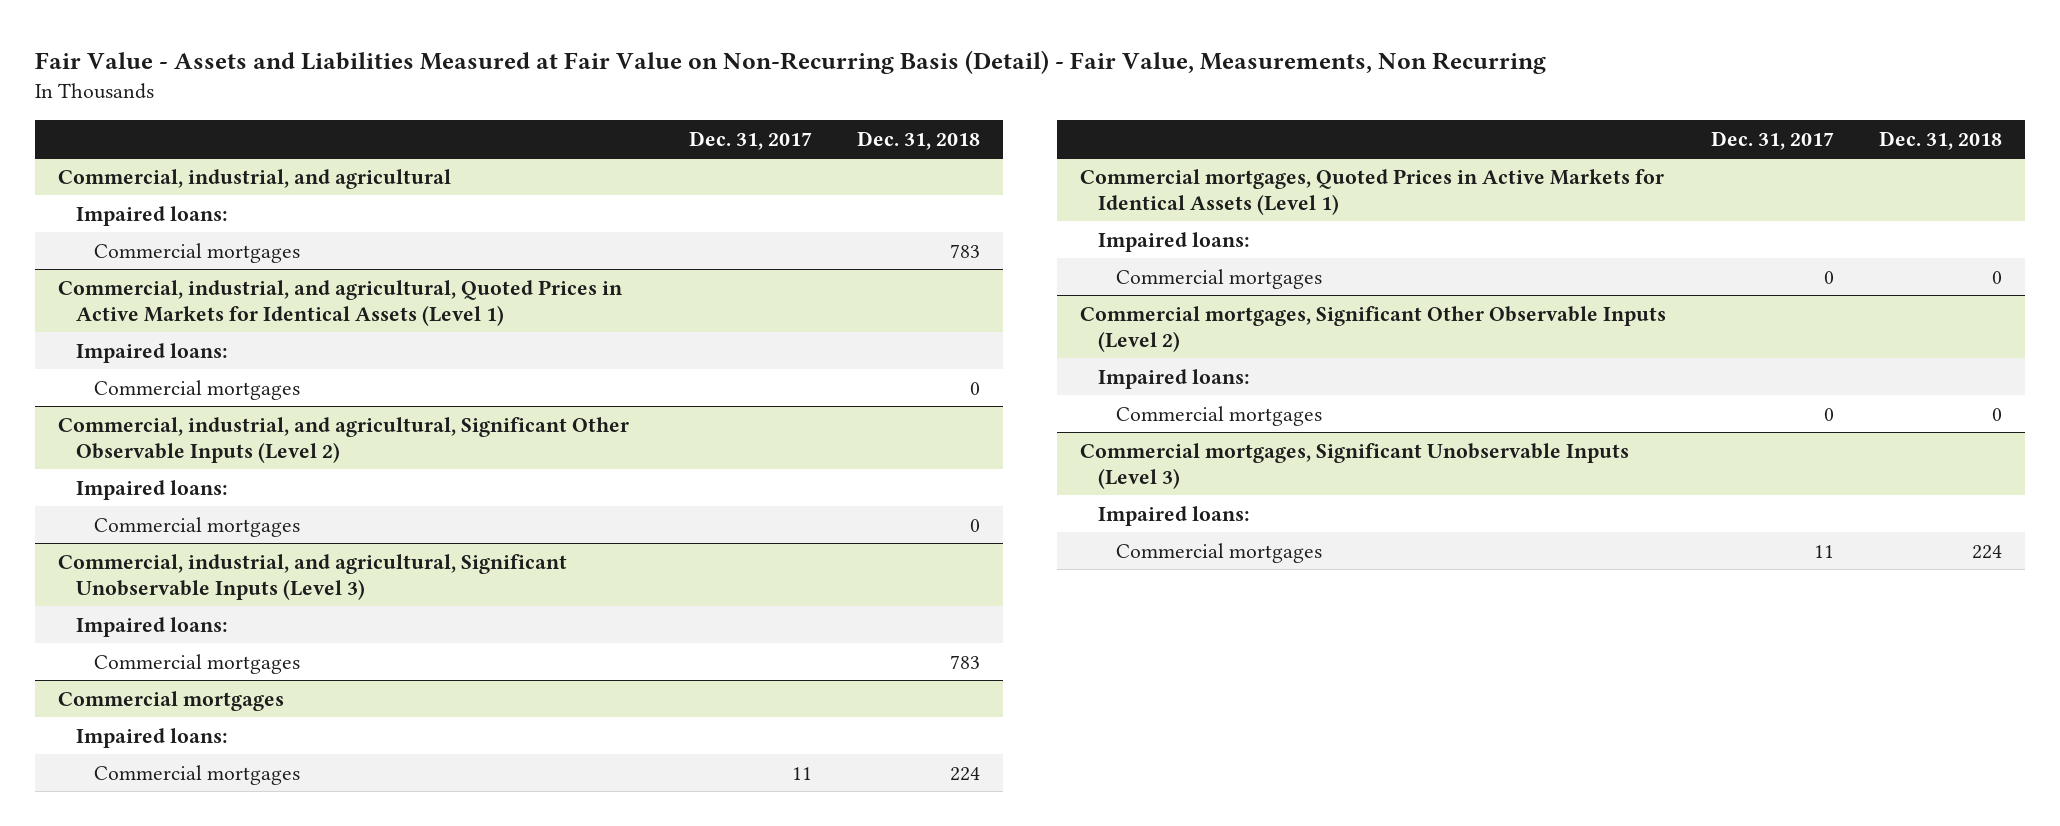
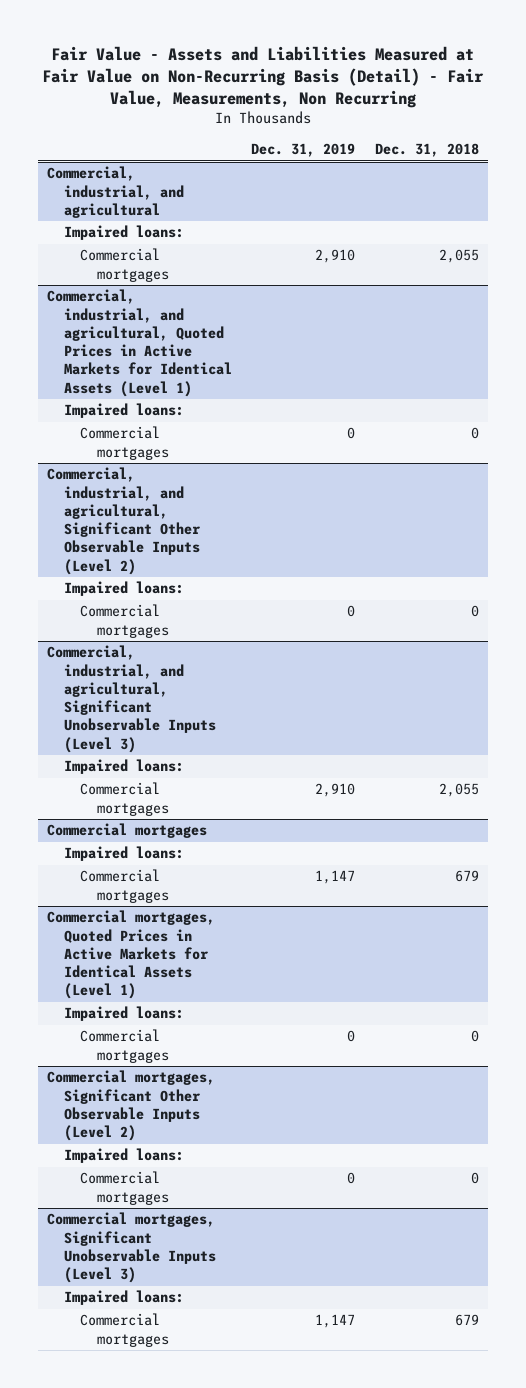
[689,130,813,150] Dec. 31, 2017 -> none
none -> [251,143,356,158] Dec. 31, 2019
[950,243,981,258] 783 -> [438,249,479,264] 2,055
[950,654,981,669] 783 -> [438,783,479,798] 2,055
[950,766,981,781] 224 -> [454,870,479,883] 679
[1972,544,2003,559] 224 -> [454,1314,479,1327] 679

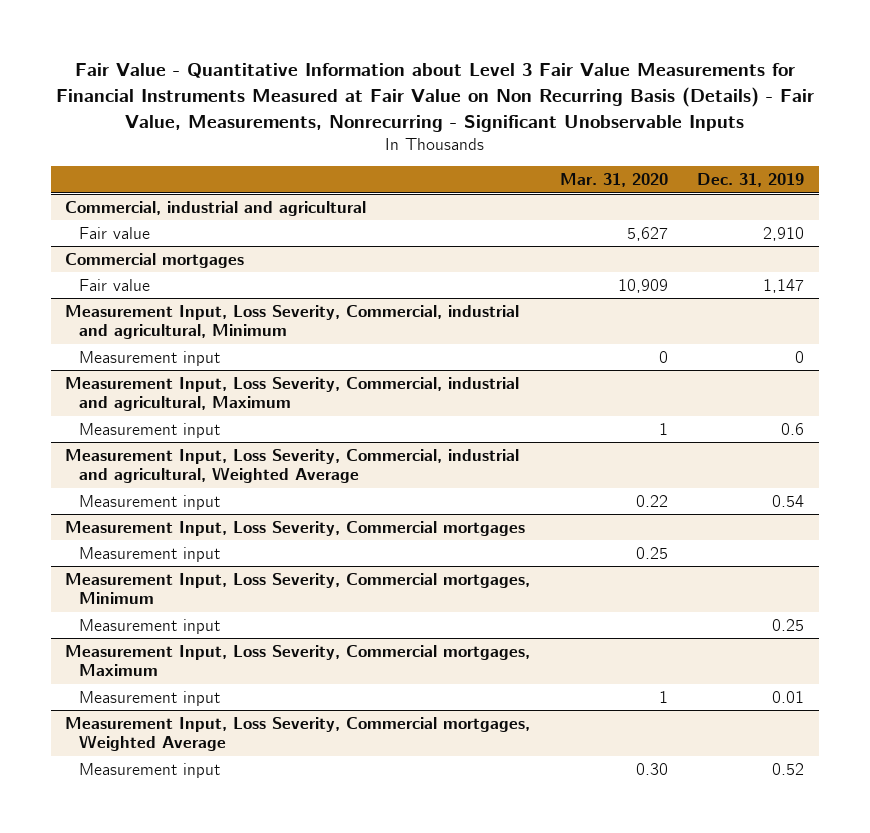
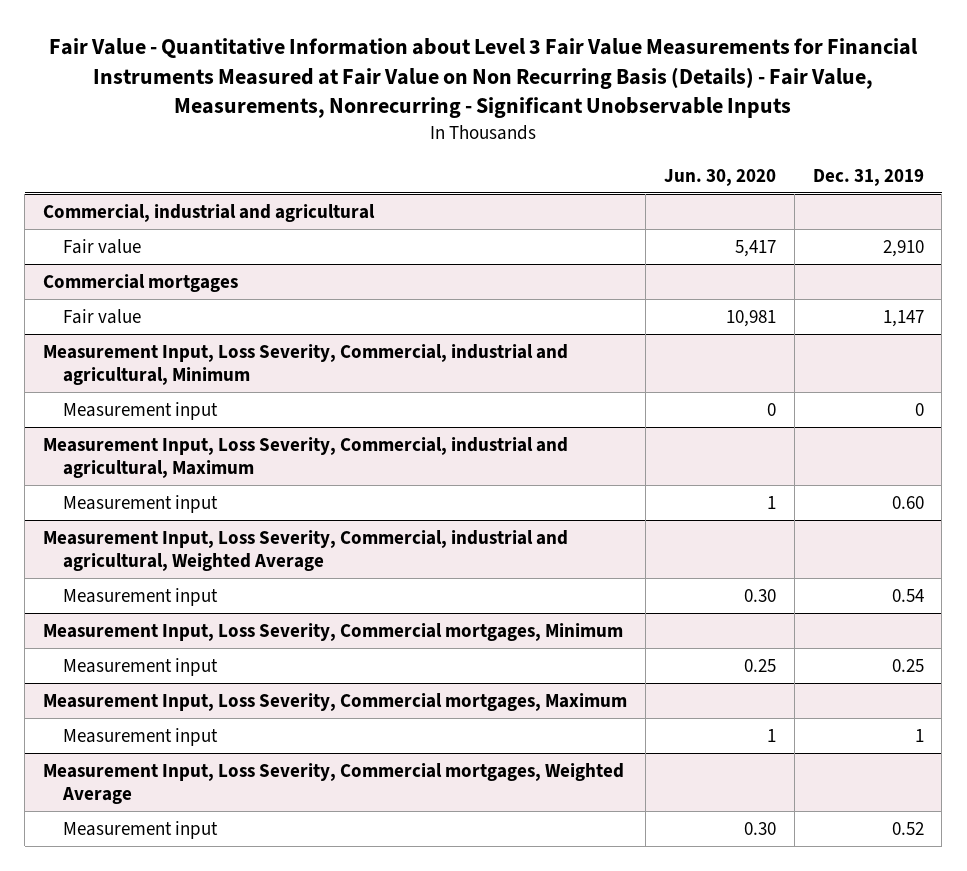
[559,173,668,188] Mar. 31, 2020 -> none
none -> [663,168,776,186] Jun. 30, 2020
[781,422,805,435] 0.6 -> [891,495,924,509] 0.60
[65,520,526,536] Measurement Input, Loss Severity, Commercial mortgages -> none
[79,546,221,562] Measurement input -> none
[772,690,805,703] 0.01 -> [914,728,924,742] 1

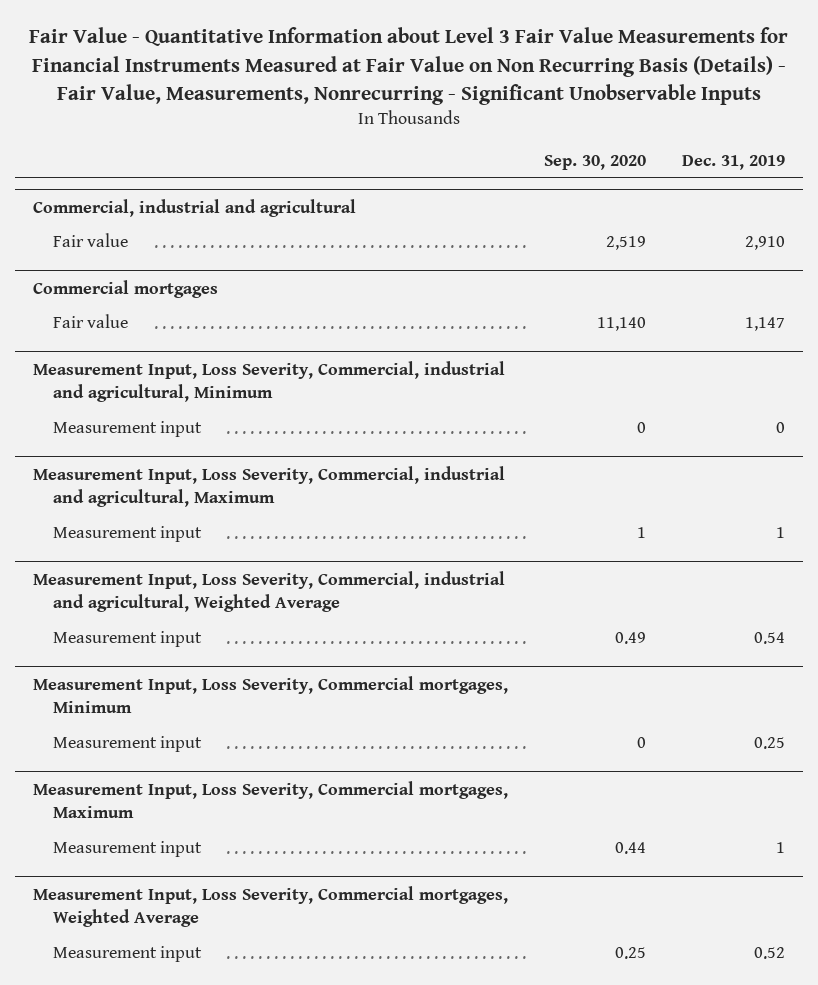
[663,168,776,186] Jun. 30, 2020 -> none
none -> [543,154,646,170] Sep. 30, 2020
[891,495,924,509] 0.60 -> [775,527,785,539] 1

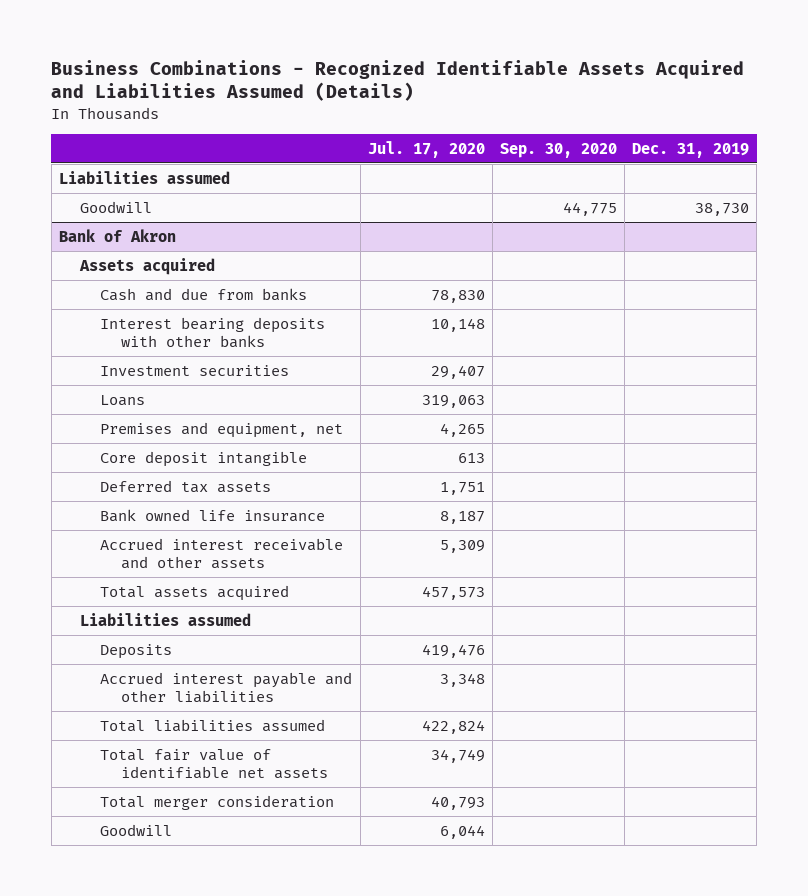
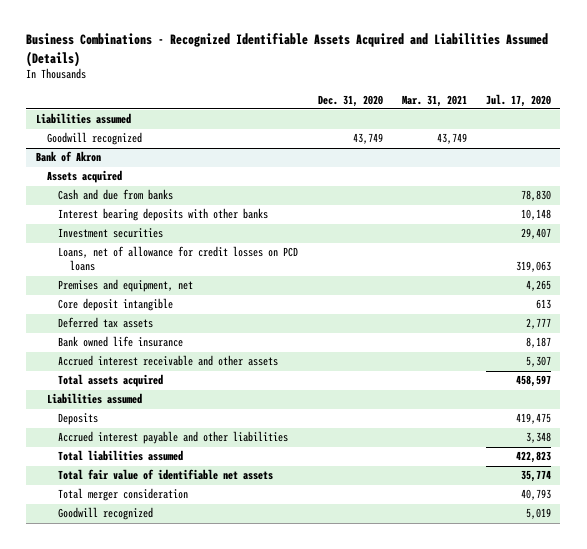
[499,142,617,158] Sep. 30, 2020 -> none
[632,142,750,158] Dec. 31, 2019 -> none
none -> [317,94,383,107] Dec. 31, 2020
none -> [401,94,467,107] Mar. 31, 2021
[79,200,152,213] Goodwill -> [47,132,143,146] Goodwill recognized
[100,394,146,406] Loans -> [58,246,299,272] Loans, net of allowance for credit losses on PCD loans
[439,481,485,495] 1,751 -> [525,318,551,330] 2,777
[439,539,485,553] 5,309 -> [525,356,551,368] 5,307
[421,585,485,600] 457,573 -> [515,375,551,388] 458,597
[421,643,485,658] 419,476 -> [515,413,551,425] 419,475
[421,719,485,734] 422,824 -> [515,451,551,464] 422,823
[430,748,485,763] 34,749 -> [520,470,551,483] 35,774
[100,823,173,836] Goodwill -> [58,507,154,521] Goodwill recognized
[439,824,485,839] 6,044 -> [525,508,551,520] 5,019

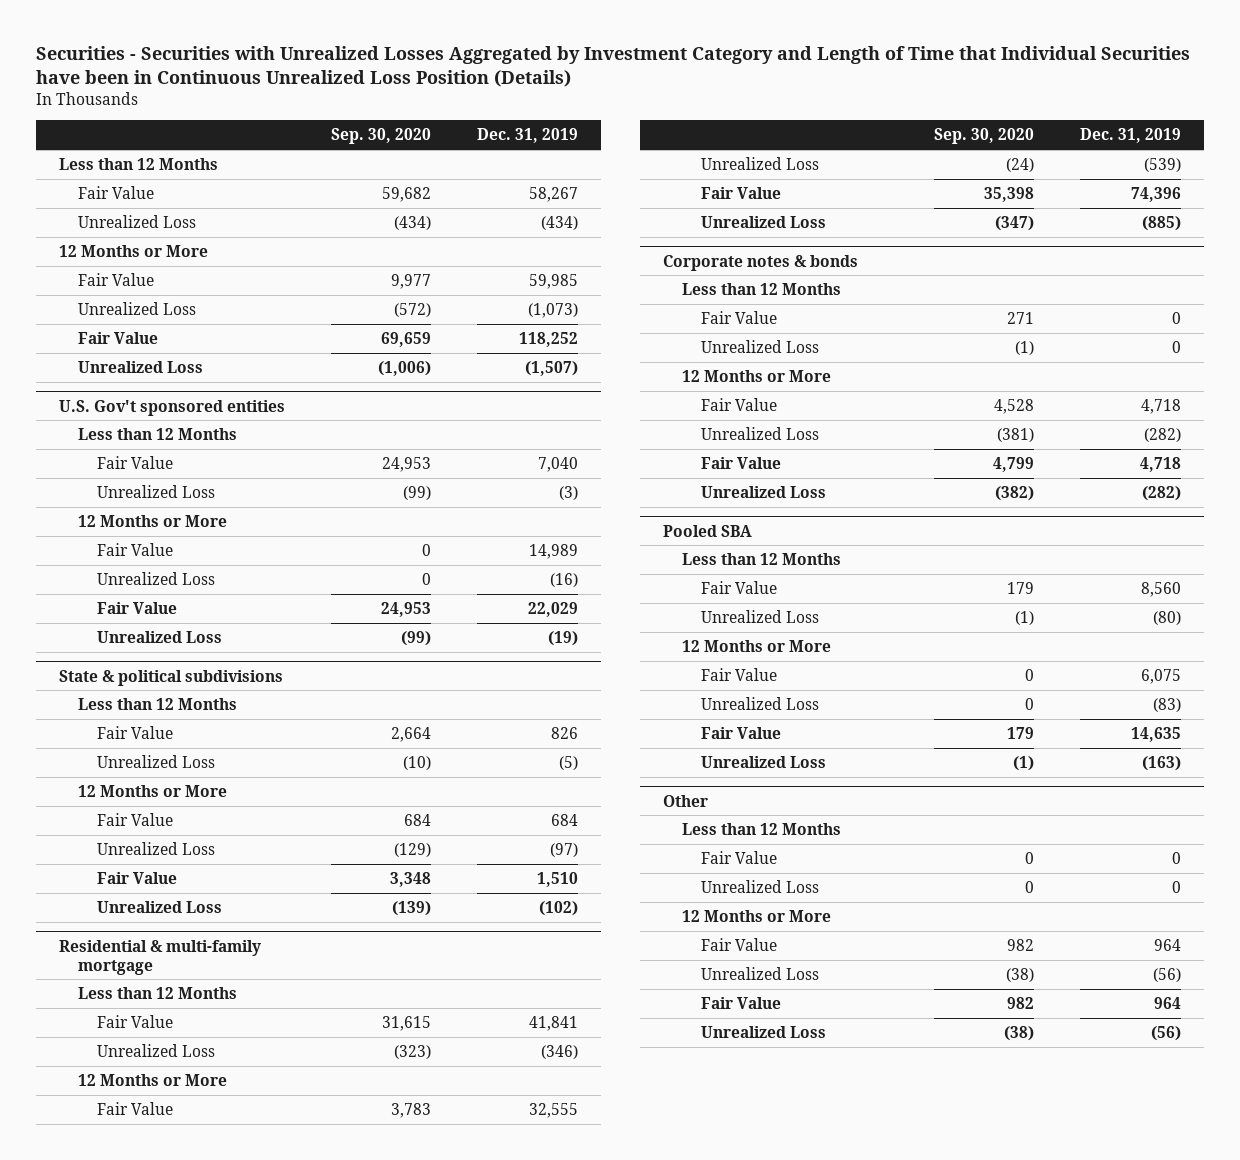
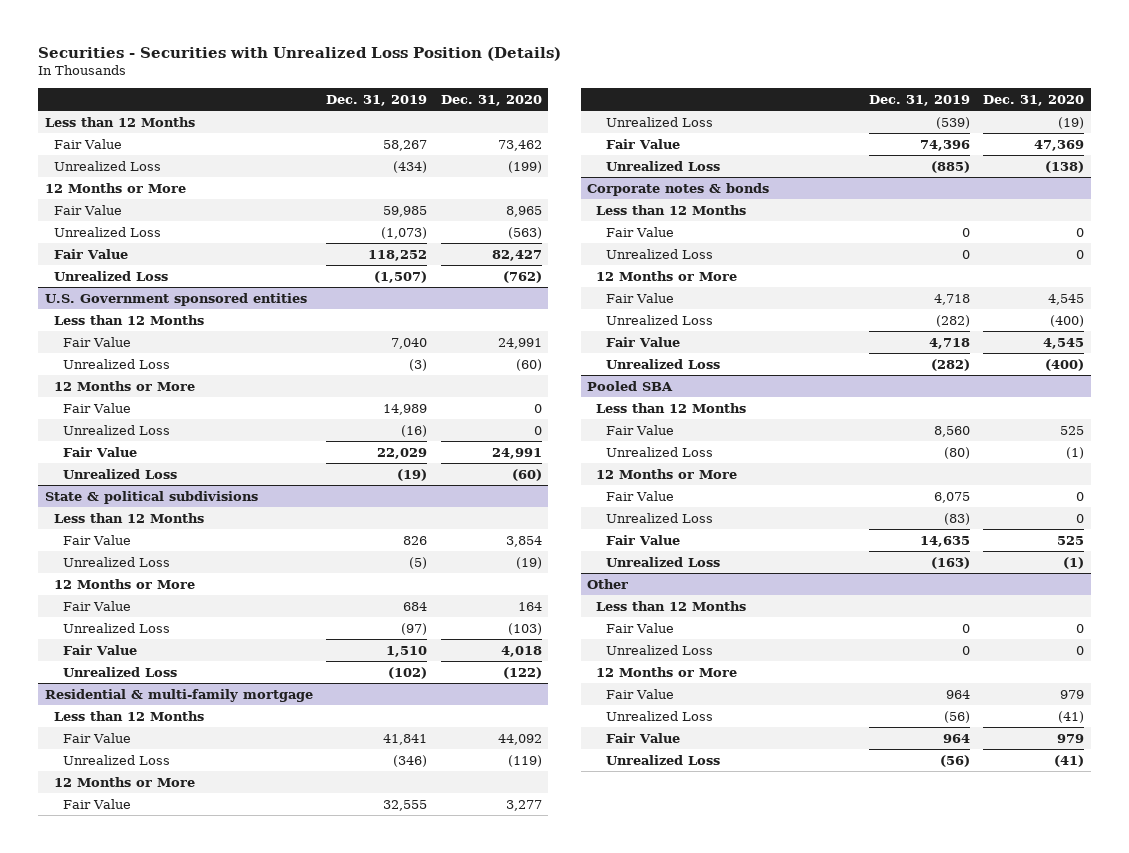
[35,46,1190,88] Securities - Securities with Unrealized Losses Aggregated by Investment Category and Length of Time that Individual Securities have been in Continuous Unrealized Loss Position (Details) -> [37,46,561,61] Securities - Securities with Unrealized Loss Position (Details)
[330,128,431,145] Sep. 30, 2020 -> none
none -> [440,94,542,106] Dec. 31, 2020
[58,399,285,416] U.S. Gov't sponsored entities -> [44,292,307,306] U.S. Government sponsored entities

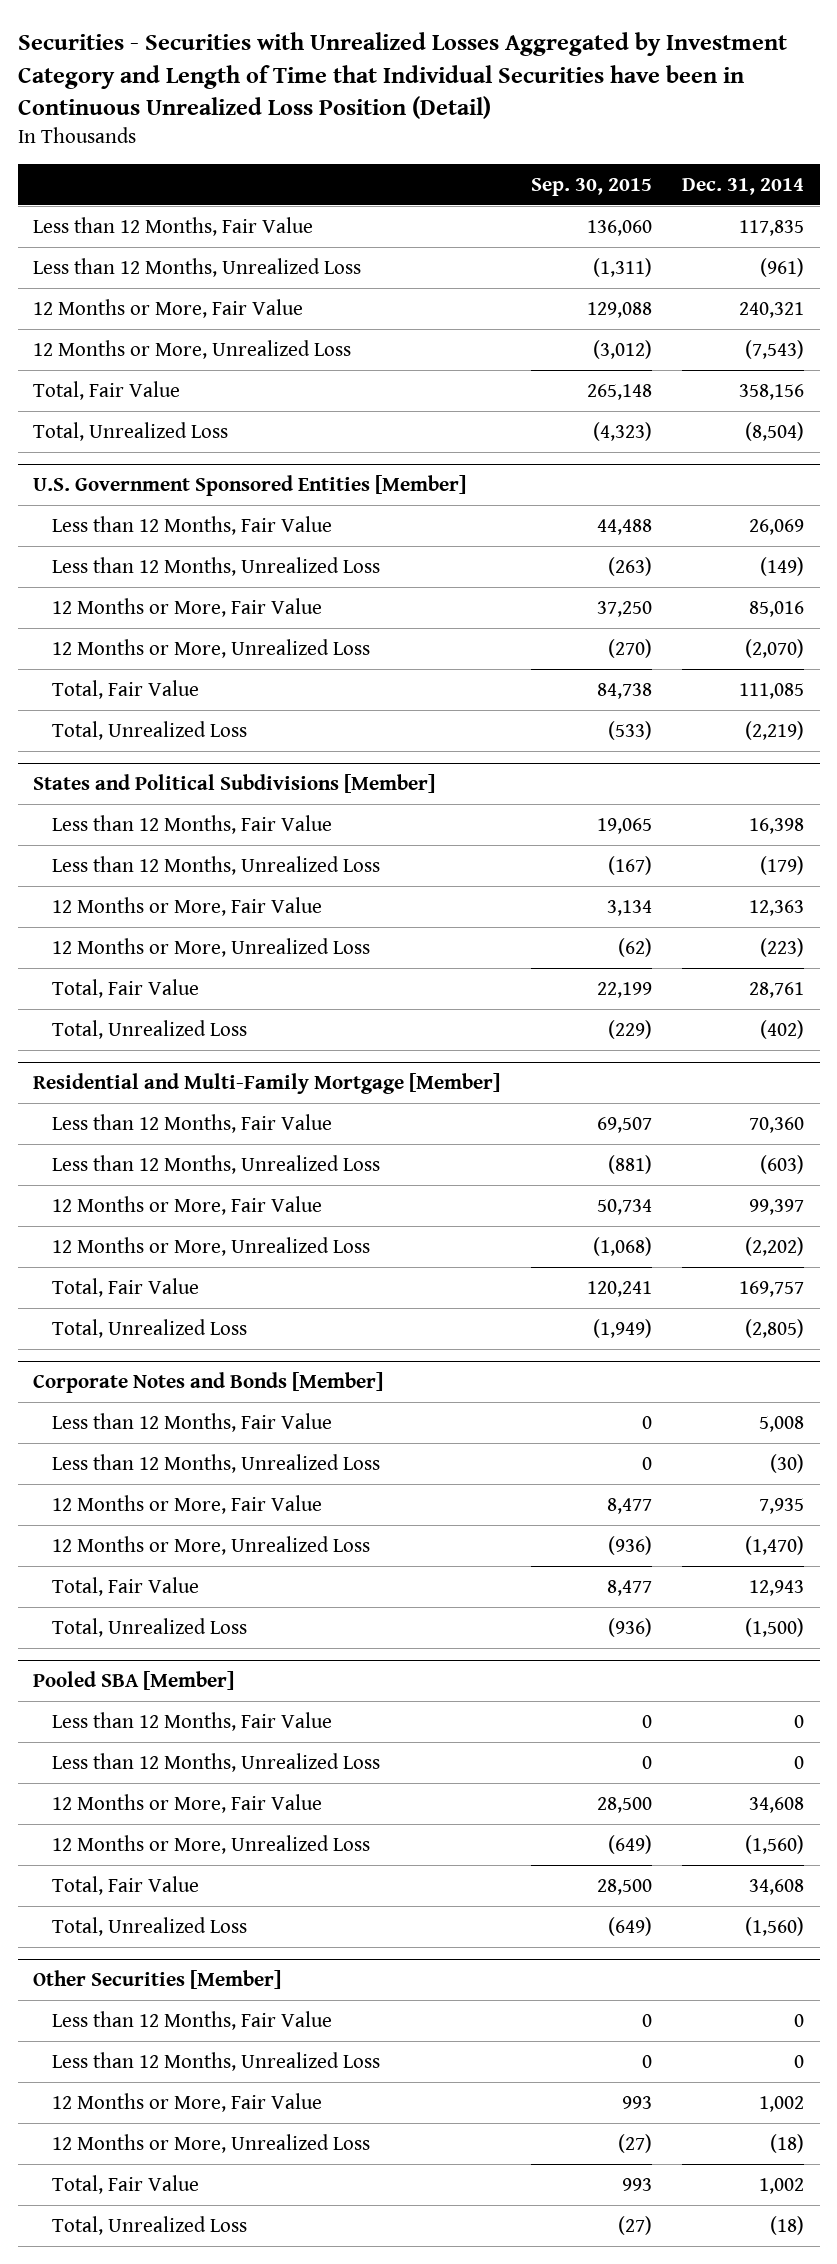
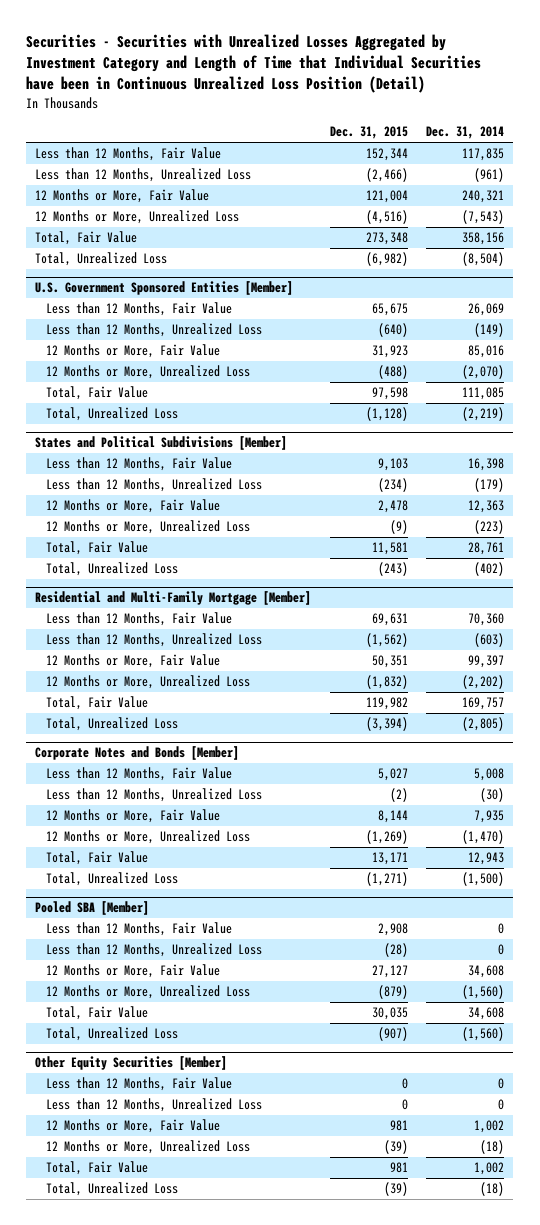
[530,178,652,197] Sep. 30, 2015 -> none
none -> [329,126,408,140] Dec. 31, 2015
[33,1969,282,1989] Other Securities [Member] -> [35,1056,228,1071] Other Equity Securities [Member]

